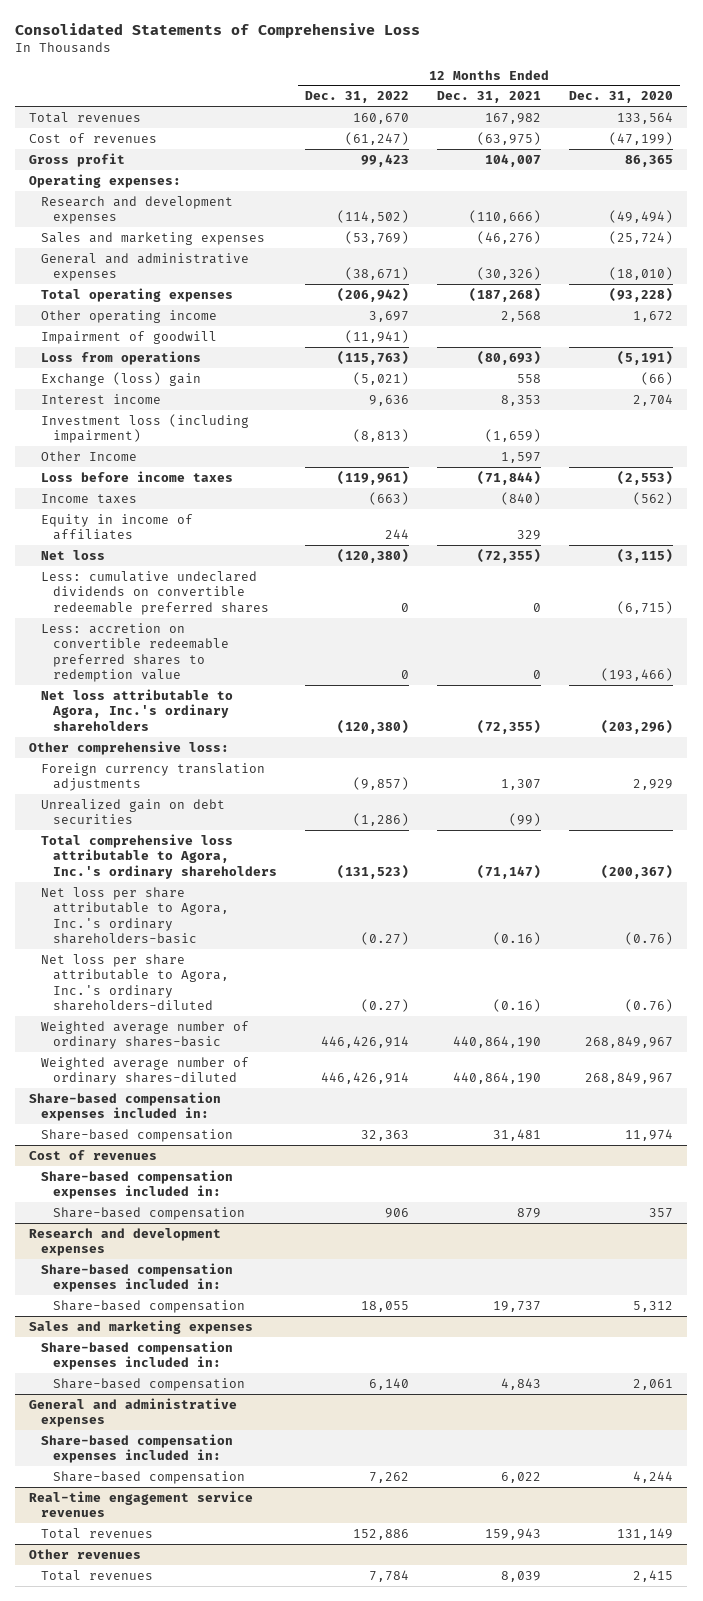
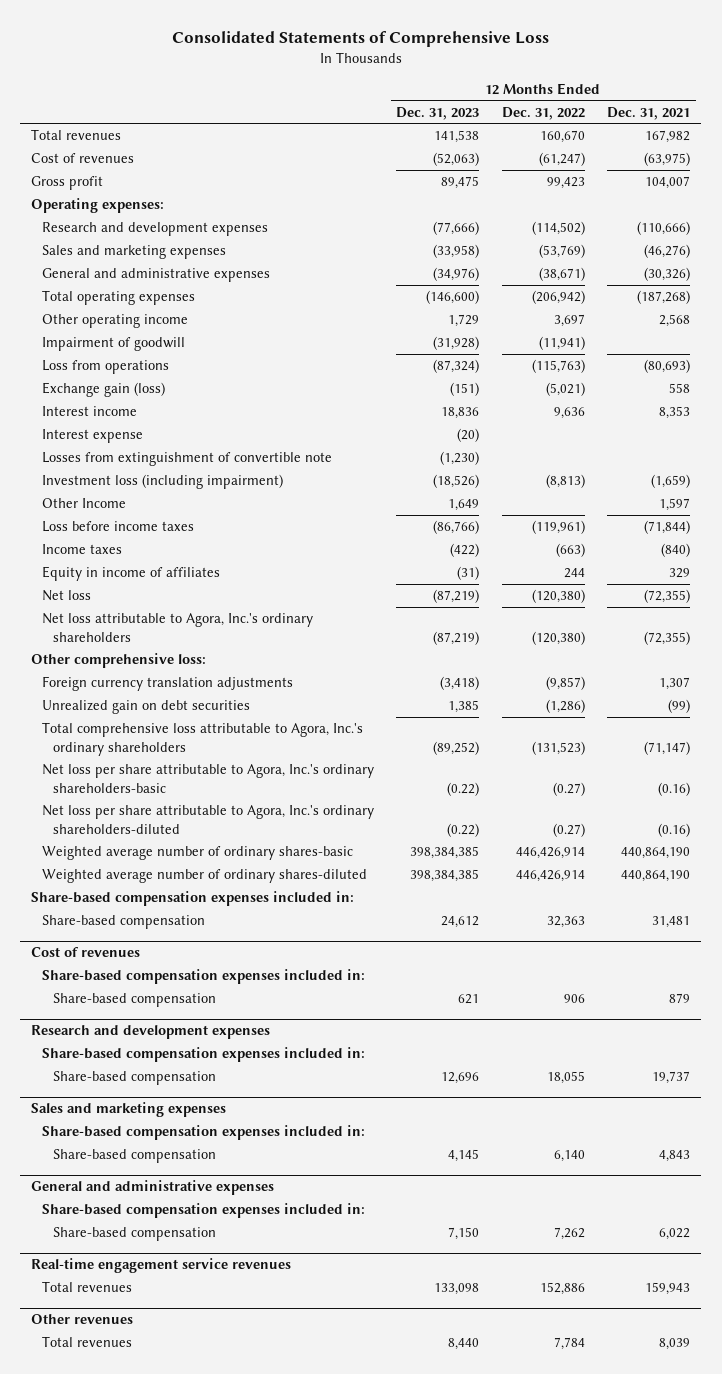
[569,91,674,104] Dec. 31, 2020 -> none
none -> [396,106,480,120] Dec. 31, 2023
[41,371,202,386] Exchange (loss) gain -> [42,382,166,398] Exchange gain (loss)
none -> [42,429,144,444] Interest expense
none -> [42,452,333,467] Losses from extinguishment of convertible note
[41,570,269,615] Less: cumulative undeclared dividends on convertible redeemable preferred shares -> none
[41,622,229,683] Less: accretion on convertible redeemable preferred shares to redemption value -> none

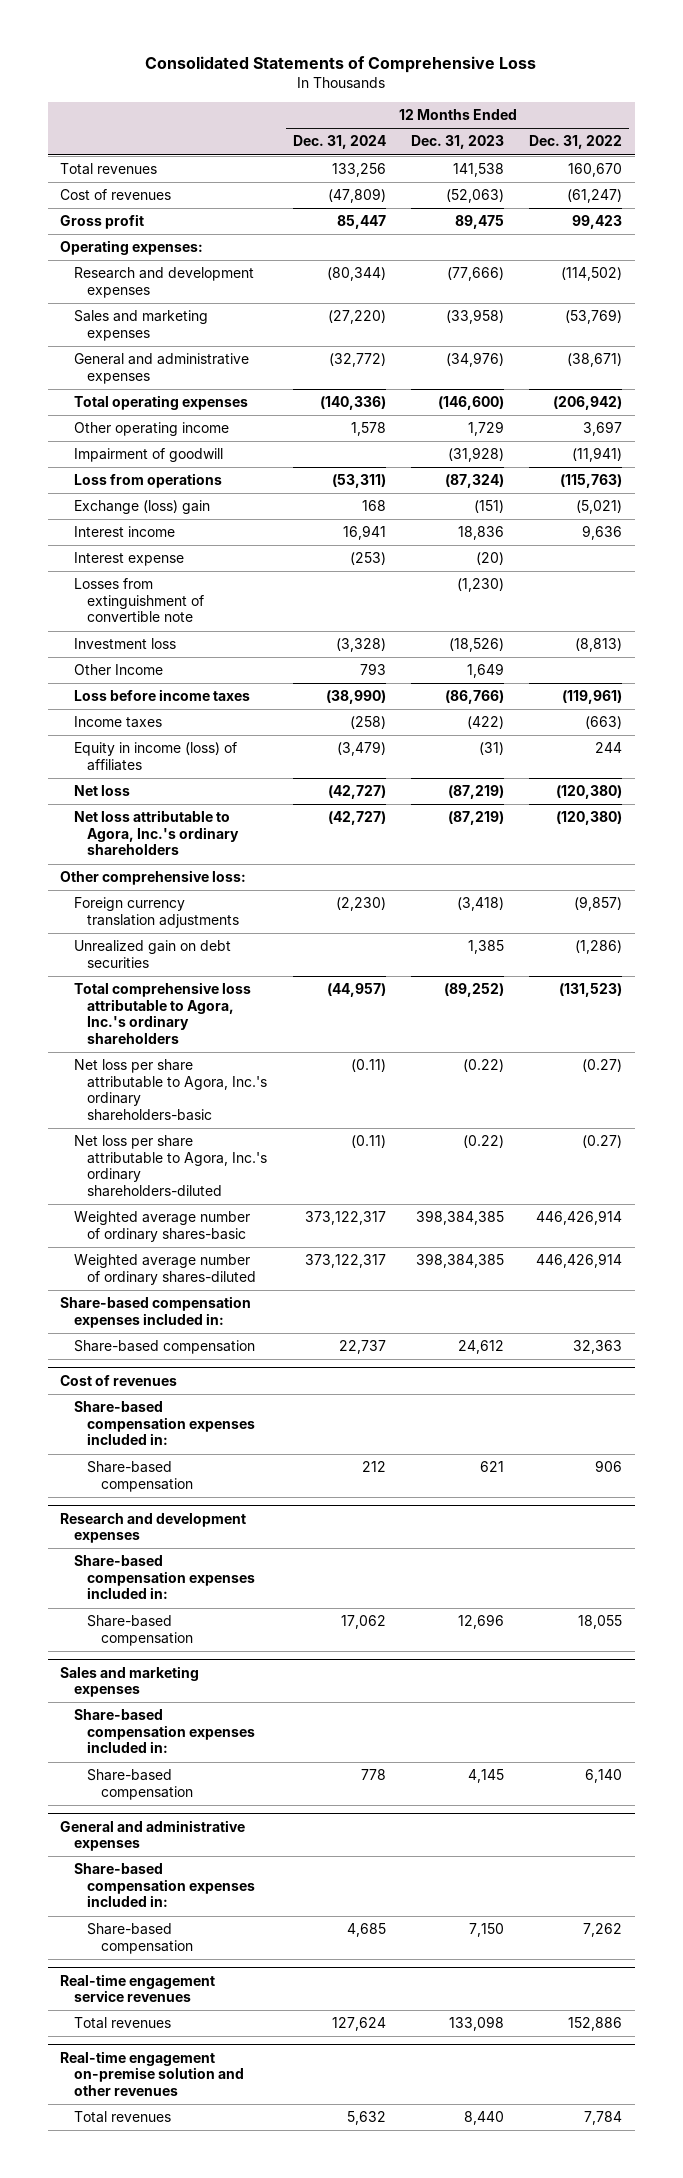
[607,106,691,120] Dec. 31, 2021 -> none
none -> [292,135,386,150] Dec. 31, 2024
[42,382,166,398] Exchange gain (loss) -> [73,500,210,515] Exchange (loss) gain
[42,474,284,490] Investment loss (including impairment) -> [73,638,176,650] Investment loss
[42,566,221,582] Equity in income of affiliates -> [73,742,237,771] Equity in income (loss) of affiliates
[31,1314,134,1325] Other revenues -> [60,2050,244,2096] Real-time engagement on-premise solution and other revenues

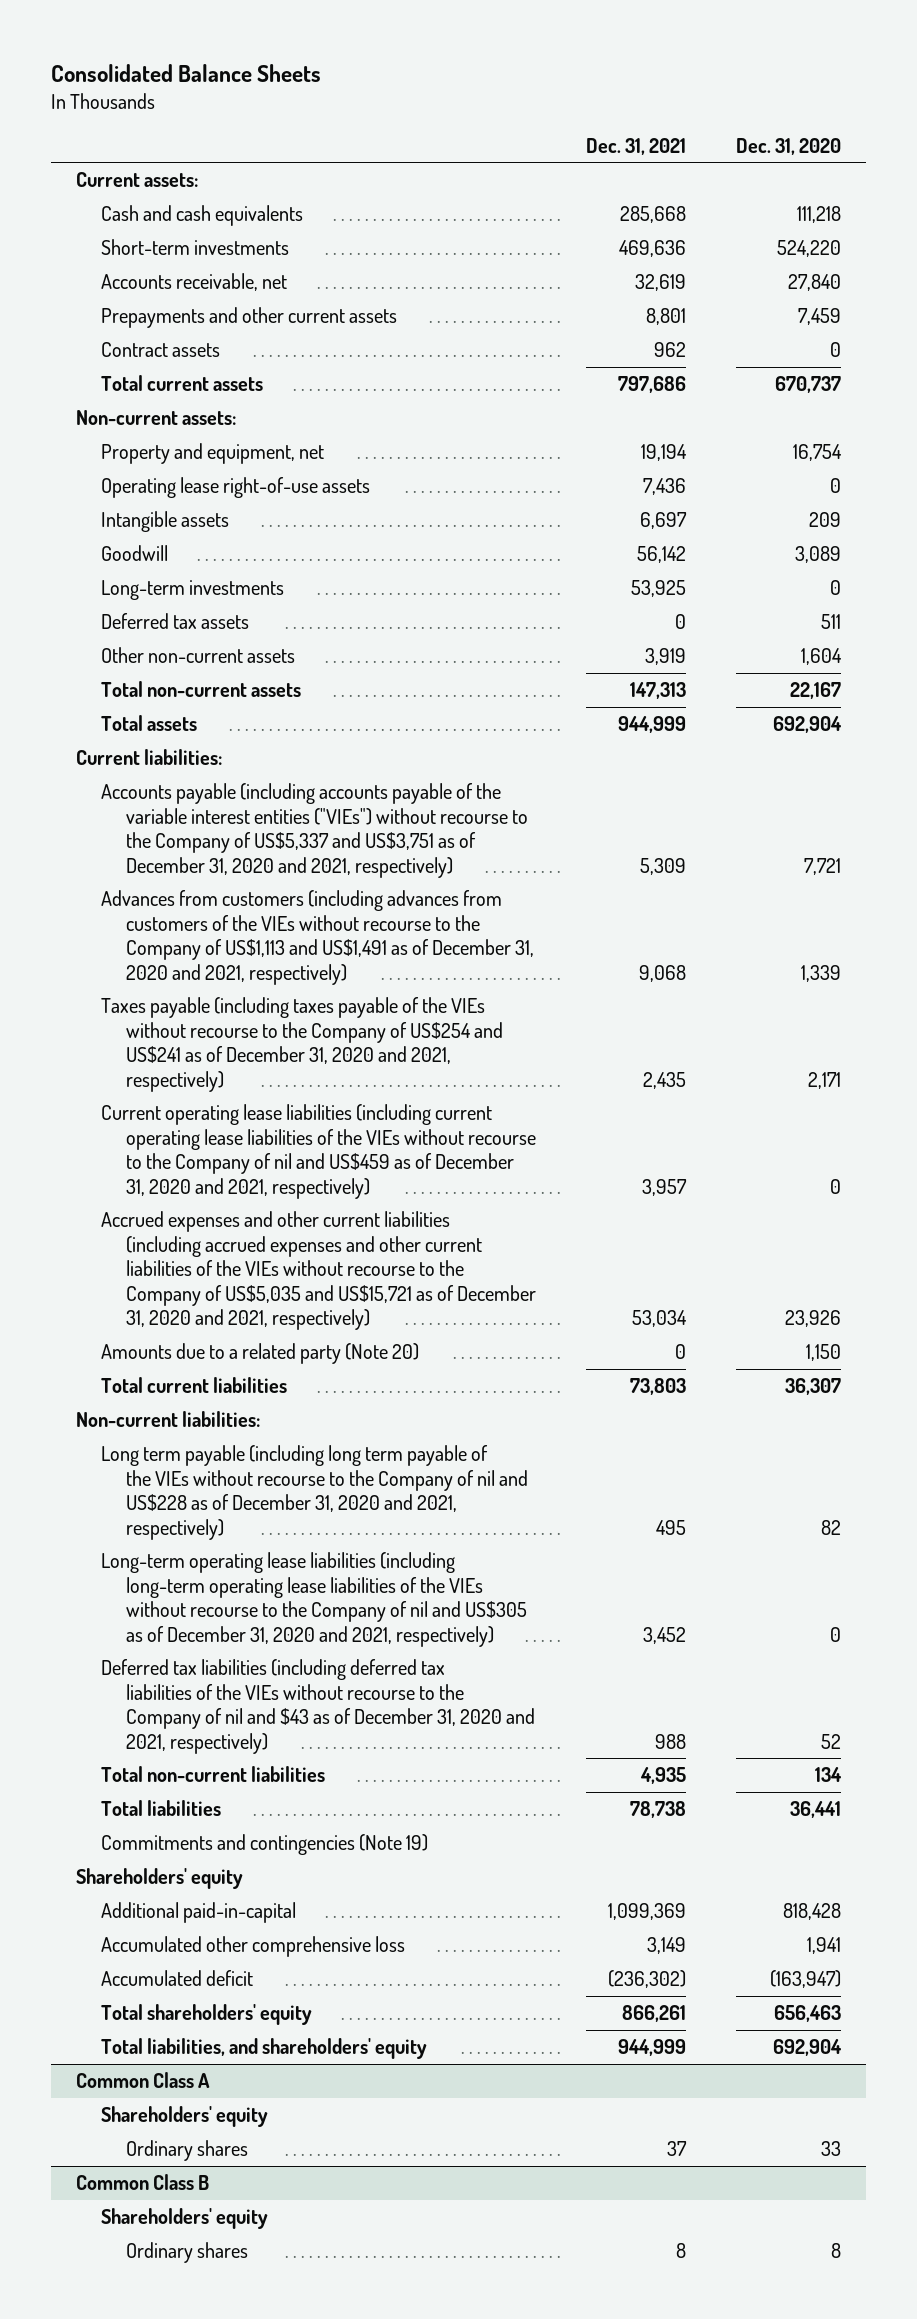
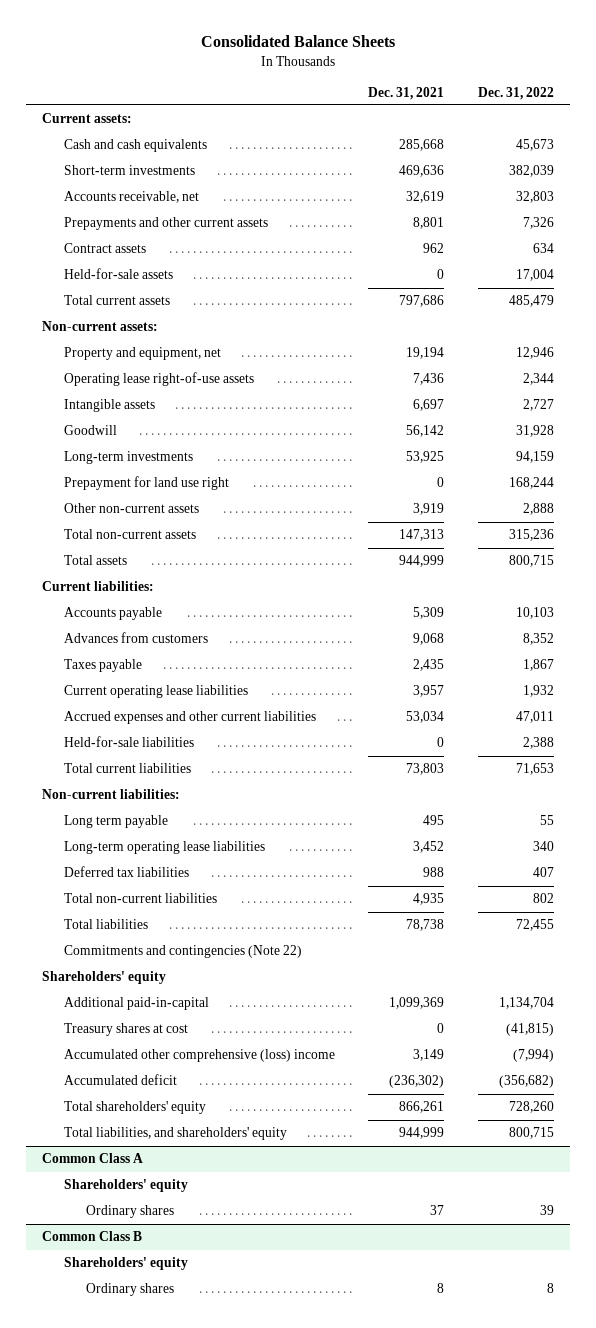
[735,137,841,155] Dec. 31, 2020 -> none
none -> [477,86,554,100] Dec. 31, 2022
none -> [64,268,174,280] Held-for-sale assets
[101,613,250,630] Deferred tax assets -> none
none -> [64,476,230,491] Prepayment for land use right
[101,1343,420,1365] Amounts due to a related party (Note 20) -> none
[101,783,529,878] Accounts payable (including accounts payable of the variable interest entities ("VIEs") without recourse to the Company of US$5,337 and US$3,751 as of December 31, 2020 and 2021, respectively) -> [64,607,163,621] Accounts payable
[101,890,535,985] Advances from customers (including advances from customers of the VIEs without recourse to the Company of US$1,113 and US$1,491 as of December 31, 2020 and 2021, respectively) -> [64,632,209,644] Advances from customers
[101,997,504,1092] Taxes payable (including taxes payable of the VIEs without recourse to the Company of US$254 and US$241 as of December 31, 2020 and 2021, respectively) -> [64,659,143,673] Taxes payable
[101,1104,537,1199] Current operating lease liabilities (including current operating lease liabilities of the VIEs without recourse to the Company of nil and US$459 as of December 31, 2020 and 2021, respectively) -> [64,685,249,699] Current operating lease liabilities
[101,1211,537,1331] Accrued expenses and other current liabilities (including accrued expenses and other current liabilities of the VIEs without recourse to the Company of US$5,035 and US$15,721 as of December 31, 2020 and 2021, respectively) -> [64,711,317,725] Accrued expenses and other current liabilities
none -> [64,736,195,748] Held-for-sale liabilities
[101,1445,529,1540] Long term payable (including long term payable of the VIEs without recourse to the Company of nil and US$228 as of December 31, 2020 and 2021, respectively) -> [64,815,169,829] Long term payable
[101,1552,528,1647] Long-term operating lease liabilities (including long-term operating lease liabilities of the VIEs without recourse to the Company of nil and US$305 as of December 31, 2020 and 2021, respectively) -> [64,841,266,855] Long-term operating lease liabilities
[101,1659,536,1754] Deferred tax liabilities (including deferred tax liabilities of the VIEs without recourse to the Company of nil and $43 as of December 31, 2020 and 2021, respectively) -> [64,866,190,878] Deferred tax liabilities
[101,1834,429,1856] Commitments and contingencies (Note 19) -> [64,945,303,959] Commitments and contingencies (Note 22)
none -> [64,1023,189,1037] Treasury shares at cost
[101,1936,406,1958] Accumulated other comprehensive loss -> [64,1049,336,1063] Accumulated other comprehensive (loss) income

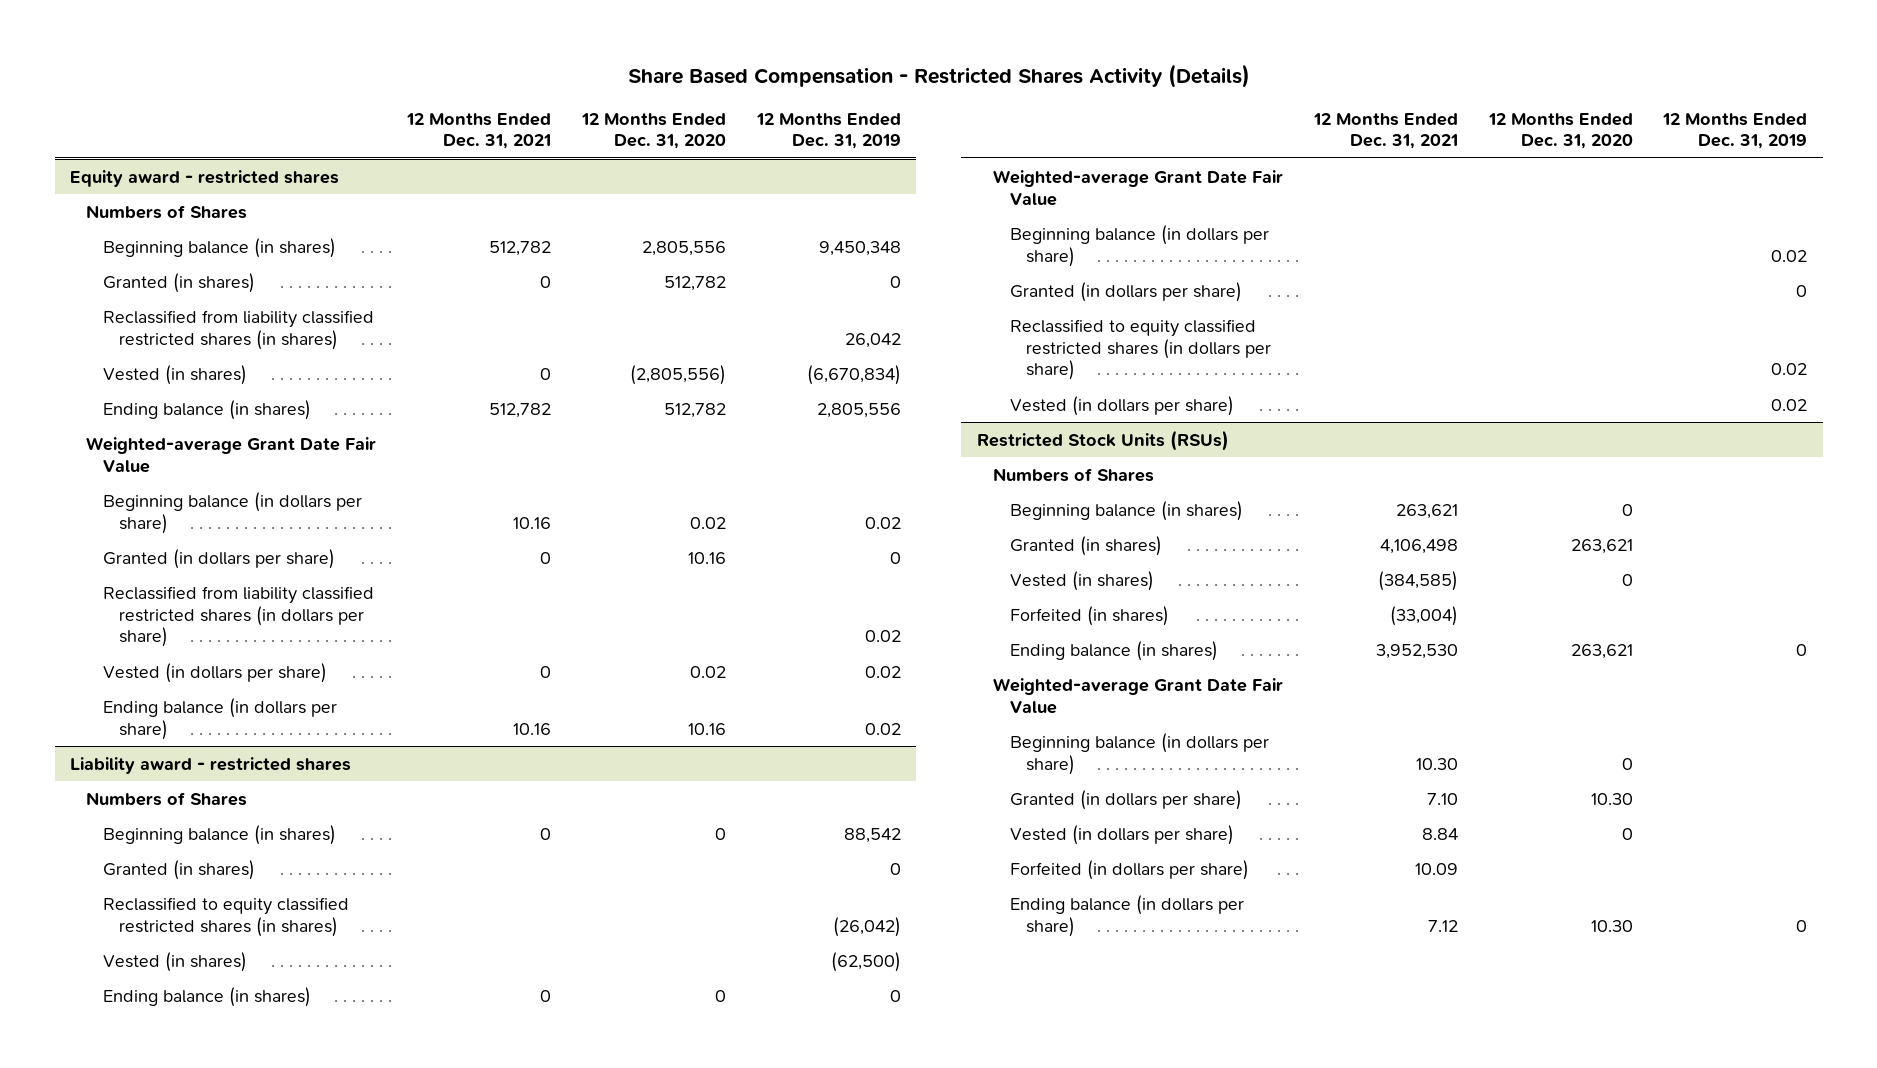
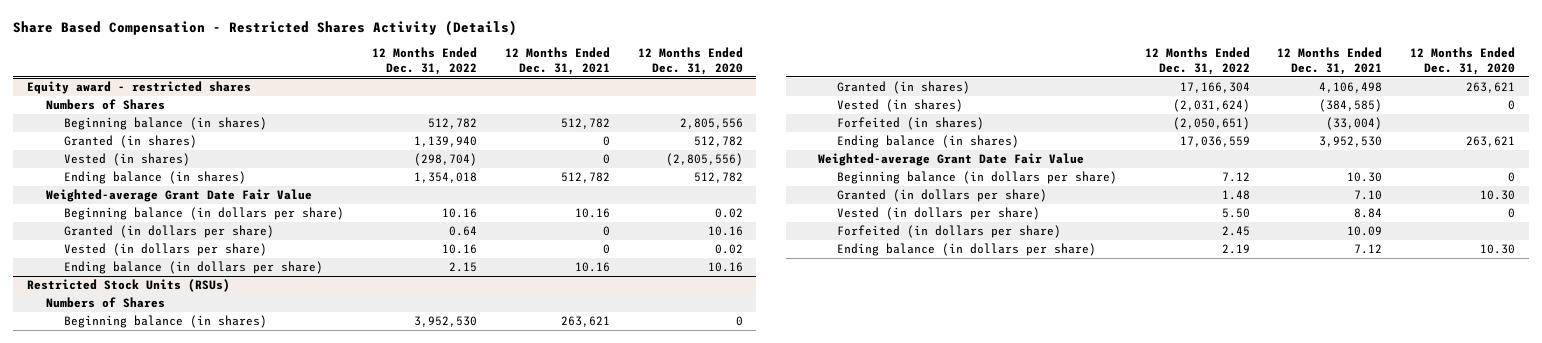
[755,112,901,150] 12 Months Ended Dec. 31, 2019 -> none
none -> [372,46,478,75] 12 Months Ended Dec. 31, 2022
[102,309,374,350] Reclassified from liability classified restricted shares (in shares) -> none
[102,585,374,648] Reclassified from liability classified restricted shares (in dollars per share) -> none
[69,756,351,774] Liability award - restricted shares -> none
[86,791,248,806] Numbers of Shares -> none
[102,824,336,845] Beginning balance (in shares) -> none
[102,859,255,880] Granted (in shares) -> none
[102,896,349,937] Reclassified to equity classified restricted shares (in shares) -> none
[102,951,247,972] Vested (in shares) -> none
[102,986,311,1007] Ending balance (in shares) -> none
[993,169,1284,206] Weighted-average Grant Date Fair Value -> none
[1009,224,1269,267] Beginning balance (in dollars per share) -> none
[1009,281,1242,302] Granted (in dollars per share) -> none
[1009,318,1271,381] Reclassified to equity classified restricted shares (in dollars per share) -> none
[1009,395,1234,416] Vested (in dollars per share) -> none

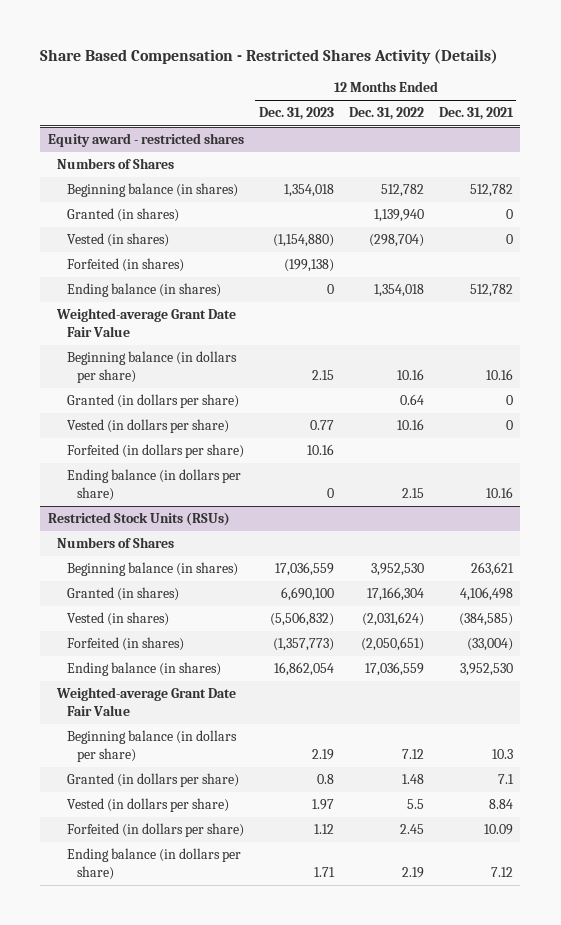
[637,46,743,75] 12 Months Ended Dec. 31, 2020 -> none
none -> [258,107,334,121] Dec. 31, 2023
none -> [67,258,185,273] Forfeited (in shares)
none -> [67,444,245,459] Forfeited (in dollars per share)
[1347,172,1383,183] 10.30 -> [491,748,513,759] 10.3
[1354,190,1383,201] 7.10 -> [497,774,514,785] 7.1
[1221,208,1250,219] 5.50 -> [406,799,424,810] 5.5

